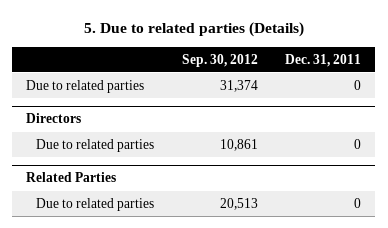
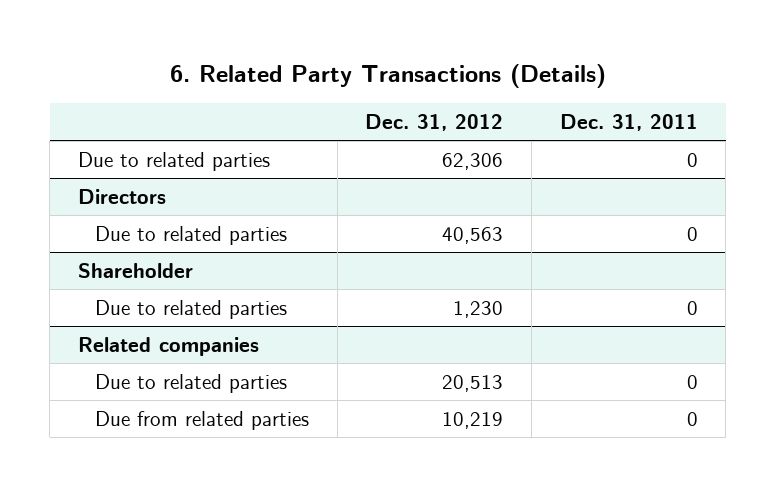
[83,22,304,38] 5. Due to related parties (Details) -> [169,64,606,89] 6. Related Party Transactions (Details)
[181,53,258,67] Sep. 30, 2012 -> none
none -> [365,114,504,132] Dec. 31, 2012
[26,172,117,183] Related Parties -> none
none -> [77,262,193,278] Shareholder
none -> [77,336,259,356] Related companies
none -> [95,373,288,393] Due to related parties
none -> [95,410,310,430] Due from related parties

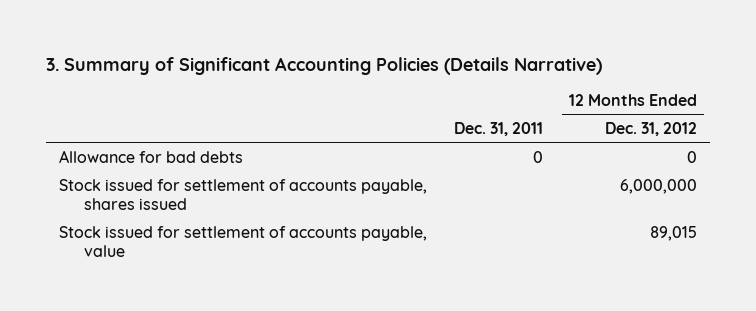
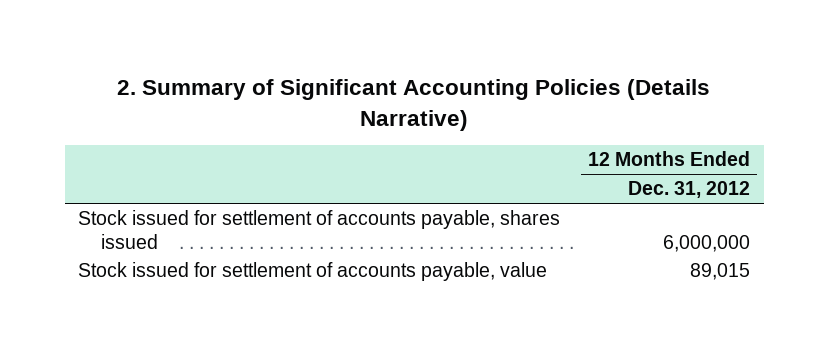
[45,56,602,75] 3. Summary of Significant Accounting Policies (Details Narrative) -> [117,79,711,131] 2. Summary of Significant Accounting Policies (Details Narrative)
[453,121,543,136] Dec. 31, 2011 -> none
[59,149,244,163] Allowance for bad debts -> none

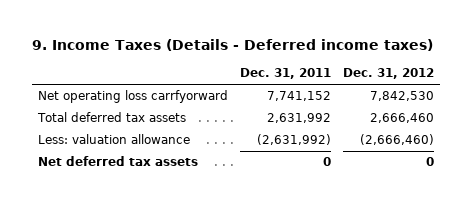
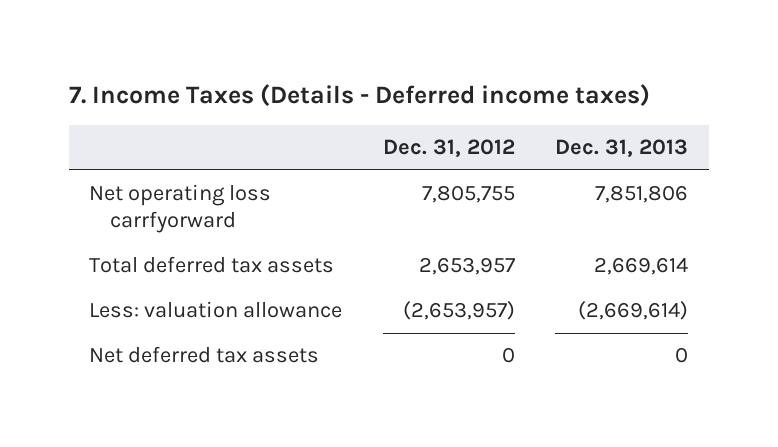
[31,39,433,52] 9. Income Taxes (Details - Deferred income taxes) -> [69,84,651,107] 7. Income Taxes (Details - Deferred income taxes)
[240,68,332,80] Dec. 31, 2011 -> none
none -> [555,139,689,158] Dec. 31, 2013
[370,91,435,102] 7,842,530 -> [421,185,515,204] 7,805,755
[370,113,435,124] 2,666,460 -> [418,257,515,276] 2,653,957
[360,134,435,146] (2,666,460) -> [402,301,515,321] (2,653,957)

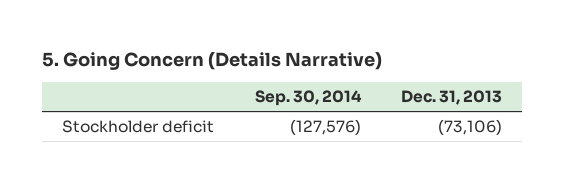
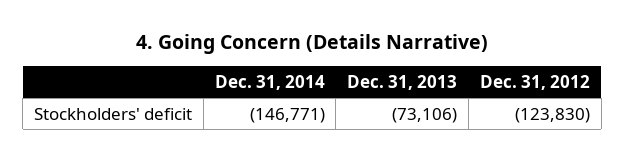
[42,52,383,71] 5. Going Concern (Details Narrative) -> [135,33,488,54] 4. Going Concern (Details Narrative)
[254,90,362,107] Sep. 30, 2014 -> none
none -> [214,74,325,90] Dec. 31, 2014
none -> [479,74,590,90] Dec. 31, 2012
[62,120,215,134] Stockholder deficit -> [33,107,192,120] Stockholders' deficit

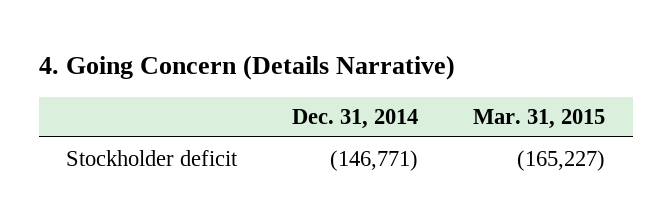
[347,74,458,90] Dec. 31, 2013 -> none
[479,74,590,90] Dec. 31, 2012 -> none
none -> [473,109,606,130] Mar. 31, 2015
[33,107,192,120] Stockholders' deficit -> [66,149,239,166] Stockholder deficit

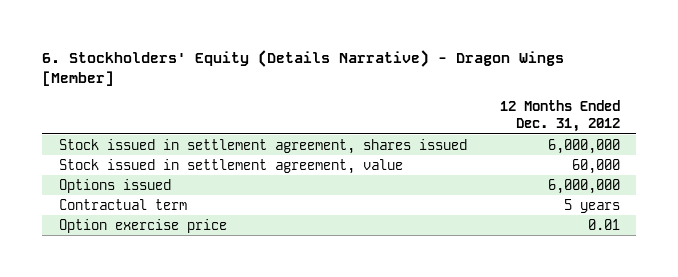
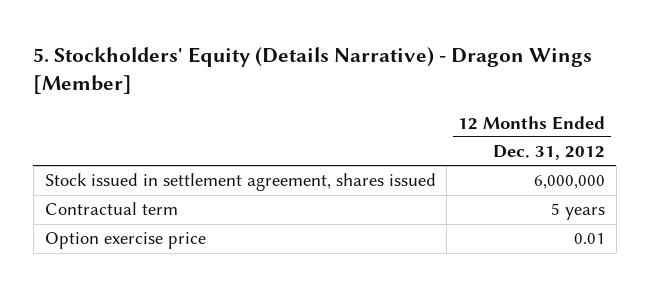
[42,49,565,87] 6. Stockholders' Equity (Details Narrative) - Dragon Wings [Member] -> [33,46,593,95] 5. Stockholders' Equity (Details Narrative) - Dragon Wings [Member]
[58,158,403,174] Stock issued in settlement agreement, value -> none
[58,178,171,193] Options issued -> none

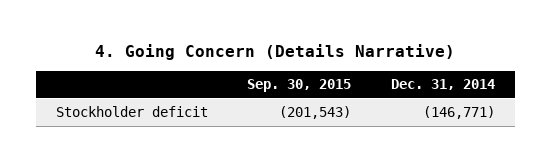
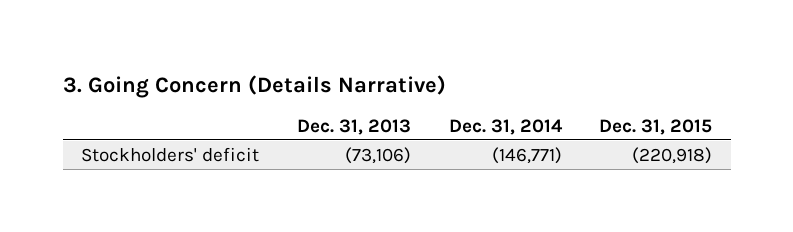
[95,44,456,61] 4. Going Concern (Details Narrative) -> [62,75,446,99] 3. Going Concern (Details Narrative)
[247,79,352,93] Sep. 30, 2015 -> none
none -> [296,118,411,135] Dec. 31, 2013
none -> [599,118,713,135] Dec. 31, 2015
[55,106,208,118] Stockholder deficit -> [81,147,260,163] Stockholders' deficit

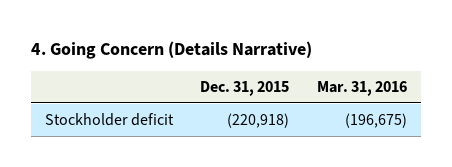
[62,75,446,99] 3. Going Concern (Details Narrative) -> [30,41,312,60] 4. Going Concern (Details Narrative)
[296,118,411,135] Dec. 31, 2013 -> none
[448,118,563,135] Dec. 31, 2014 -> none
none -> [317,81,408,97] Mar. 31, 2016
[81,147,260,163] Stockholders' deficit -> [44,113,174,127] Stockholder deficit

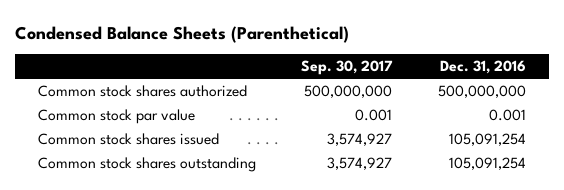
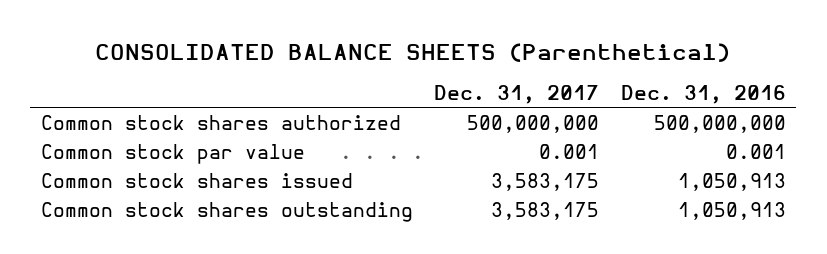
[14,25,349,43] Condensed Balance Sheets (Parenthetical) -> [95,42,731,62] CONSOLIDATED BALANCE SHEETS (Parenthetical)
[301,60,394,76] Sep. 30, 2017 -> none
none -> [434,85,600,105] Dec. 31, 2017
[449,133,527,147] 105,091,254 -> [677,172,786,191] 1,050,913
[449,157,527,171] 105,091,254 -> [677,201,786,220] 1,050,913

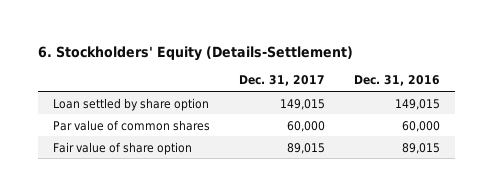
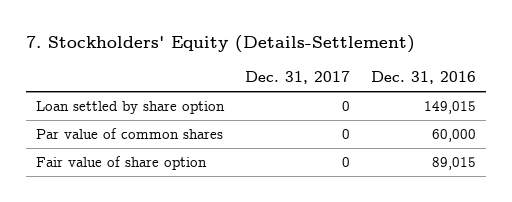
[37,45,353,61] 6. Stockholders' Equity (Details-Settlement) -> [25,35,415,54] 7. Stockholders' Equity (Details-Settlement)
[279,98,325,110] 149,015 -> [341,101,350,112] 0
[286,120,325,132] 60,000 -> [341,129,350,140] 0
[286,142,325,154] 89,015 -> [341,157,350,168] 0

